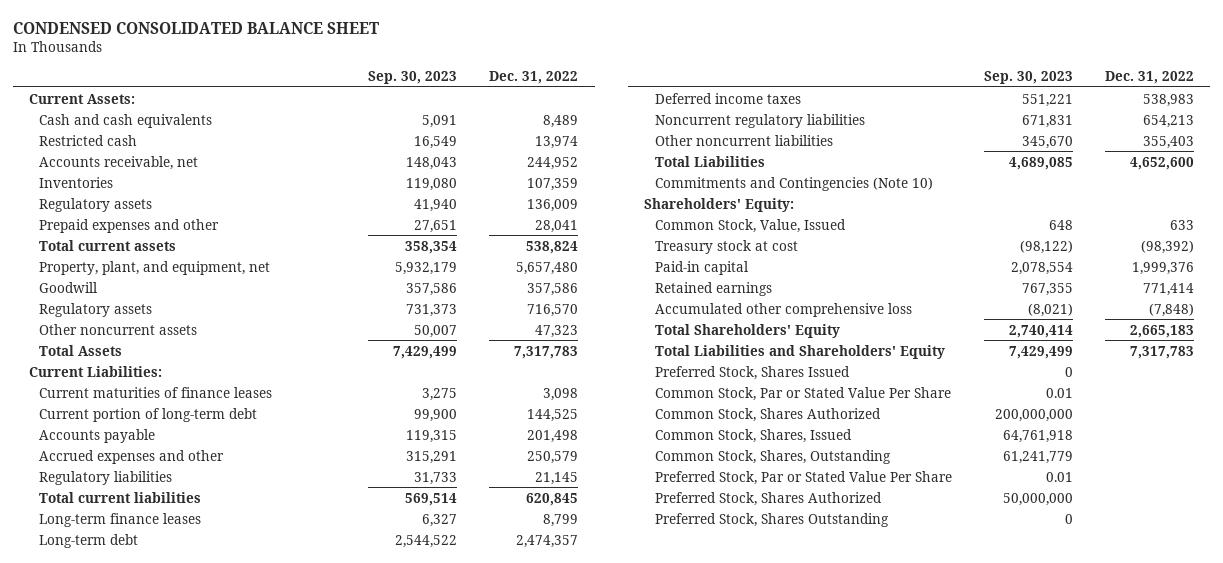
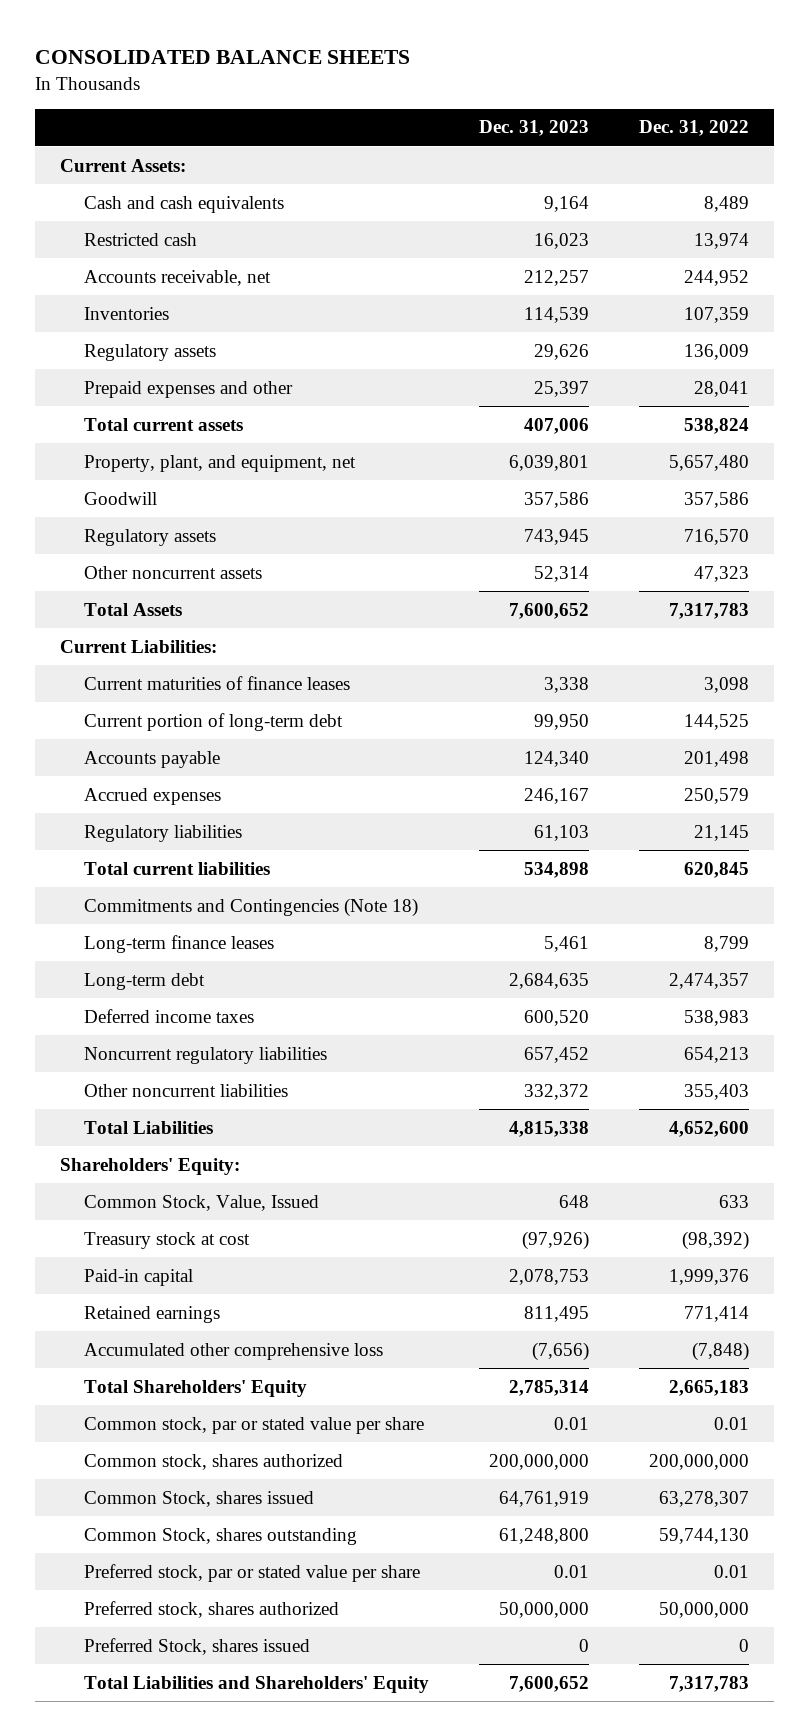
[12,21,379,34] CONDENSED CONSOLIDATED BALANCE SHEET -> [35,50,411,65] CONSOLIDATED BALANCE SHEETS
[368,71,458,85] Sep. 30, 2023 -> none
none -> [479,120,590,137] Dec. 31, 2023
[39,449,225,464] Accrued expenses and other -> [84,787,222,805] Accrued expenses
none -> [84,897,419,917] Commitments and Contingencies (Note 18)
[654,176,933,191] Commitments and Contingencies (Note 10) -> none
none -> [84,1416,425,1434] Common stock, par or stated value per share
none -> [84,1453,344,1470] Common stock, shares authorized
none -> [84,1490,315,1507] Common Stock, shares issued
none -> [84,1527,358,1545] Common Stock, shares outstanding
none -> [84,1563,421,1582] Preferred stock, par or stated value per share
none -> [84,1600,340,1618] Preferred stock, shares authorized
none -> [84,1637,311,1655] Preferred Stock, shares issued
[654,365,850,380] Preferred Stock, Shares Issued -> none
[654,386,951,401] Common Stock, Par or Stated Value Per Share -> none
[654,407,881,422] Common Stock, Shares Authorized -> none
[654,428,852,443] Common Stock, Shares, Issued -> none
[654,449,891,464] Common Stock, Shares, Outstanding -> none
[654,470,952,485] Preferred Stock, Par or Stated Value Per Share -> none
[654,491,882,506] Preferred Stock, Shares Authorized -> none
[654,512,889,527] Preferred Stock, Shares Outstanding -> none

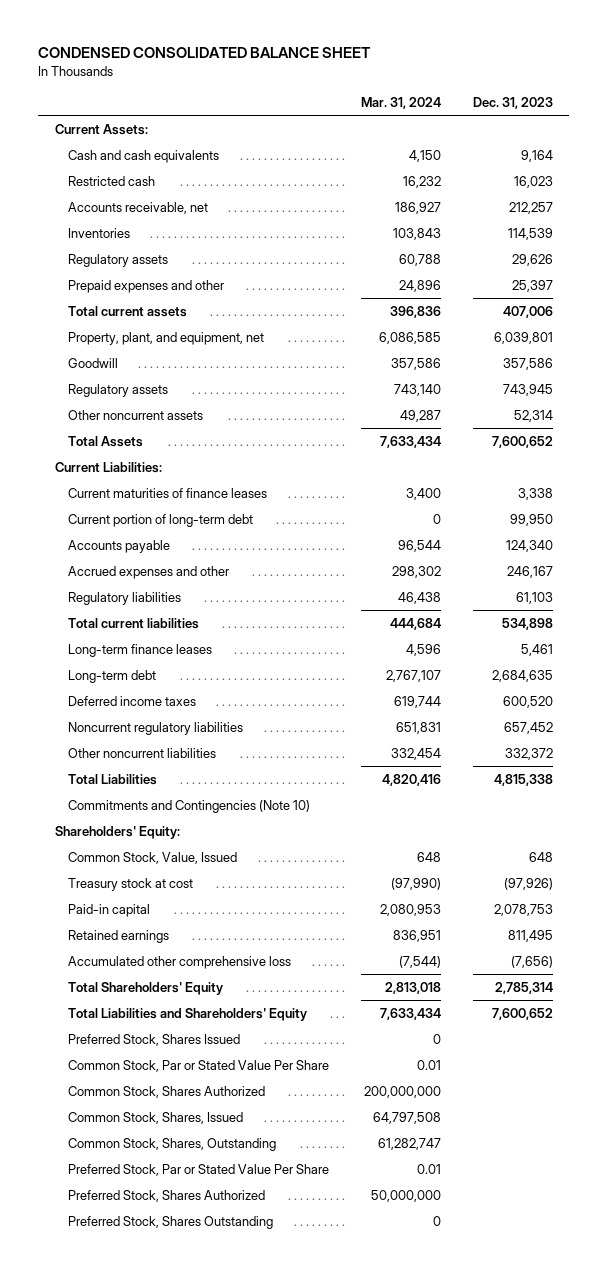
[35,50,411,65] CONSOLIDATED BALANCE SHEETS -> [38,47,372,59] CONDENSED CONSOLIDATED BALANCE SHEET
[639,120,750,137] Dec. 31, 2022 -> none
none -> [361,96,442,109] Mar. 31, 2024
[84,787,222,805] Accrued expenses -> [67,565,229,579] Accrued expenses and other
[84,897,419,917] Commitments and Contingencies (Note 18) -> none
none -> [67,799,310,813] Commitments and Contingencies (Note 10)
[84,1416,425,1434] Common stock, par or stated value per share -> none
[84,1453,344,1470] Common stock, shares authorized -> none
[84,1490,315,1507] Common Stock, shares issued -> none
[84,1527,358,1545] Common Stock, shares outstanding -> none
[84,1563,421,1582] Preferred stock, par or stated value per share -> none
[84,1600,340,1618] Preferred stock, shares authorized -> none
[84,1637,311,1655] Preferred Stock, shares issued -> none
none -> [67,1033,240,1046] Preferred Stock, Shares Issued
none -> [67,1059,329,1072] Common Stock, Par or Stated Value Per Share
none -> [67,1085,265,1098] Common Stock, Shares Authorized
none -> [67,1111,243,1124] Common Stock, Shares, Issued
none -> [67,1137,276,1151] Common Stock, Shares, Outstanding
none -> [67,1163,329,1176] Preferred Stock, Par or Stated Value Per Share
none -> [67,1189,265,1202] Preferred Stock, Shares Authorized
none -> [67,1215,273,1229] Preferred Stock, Shares Outstanding

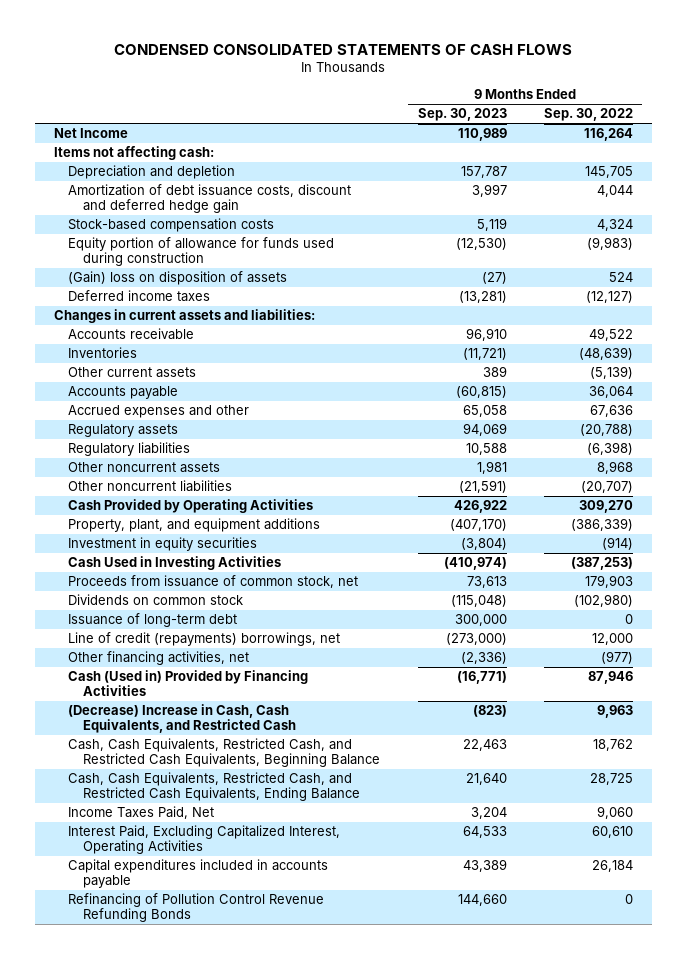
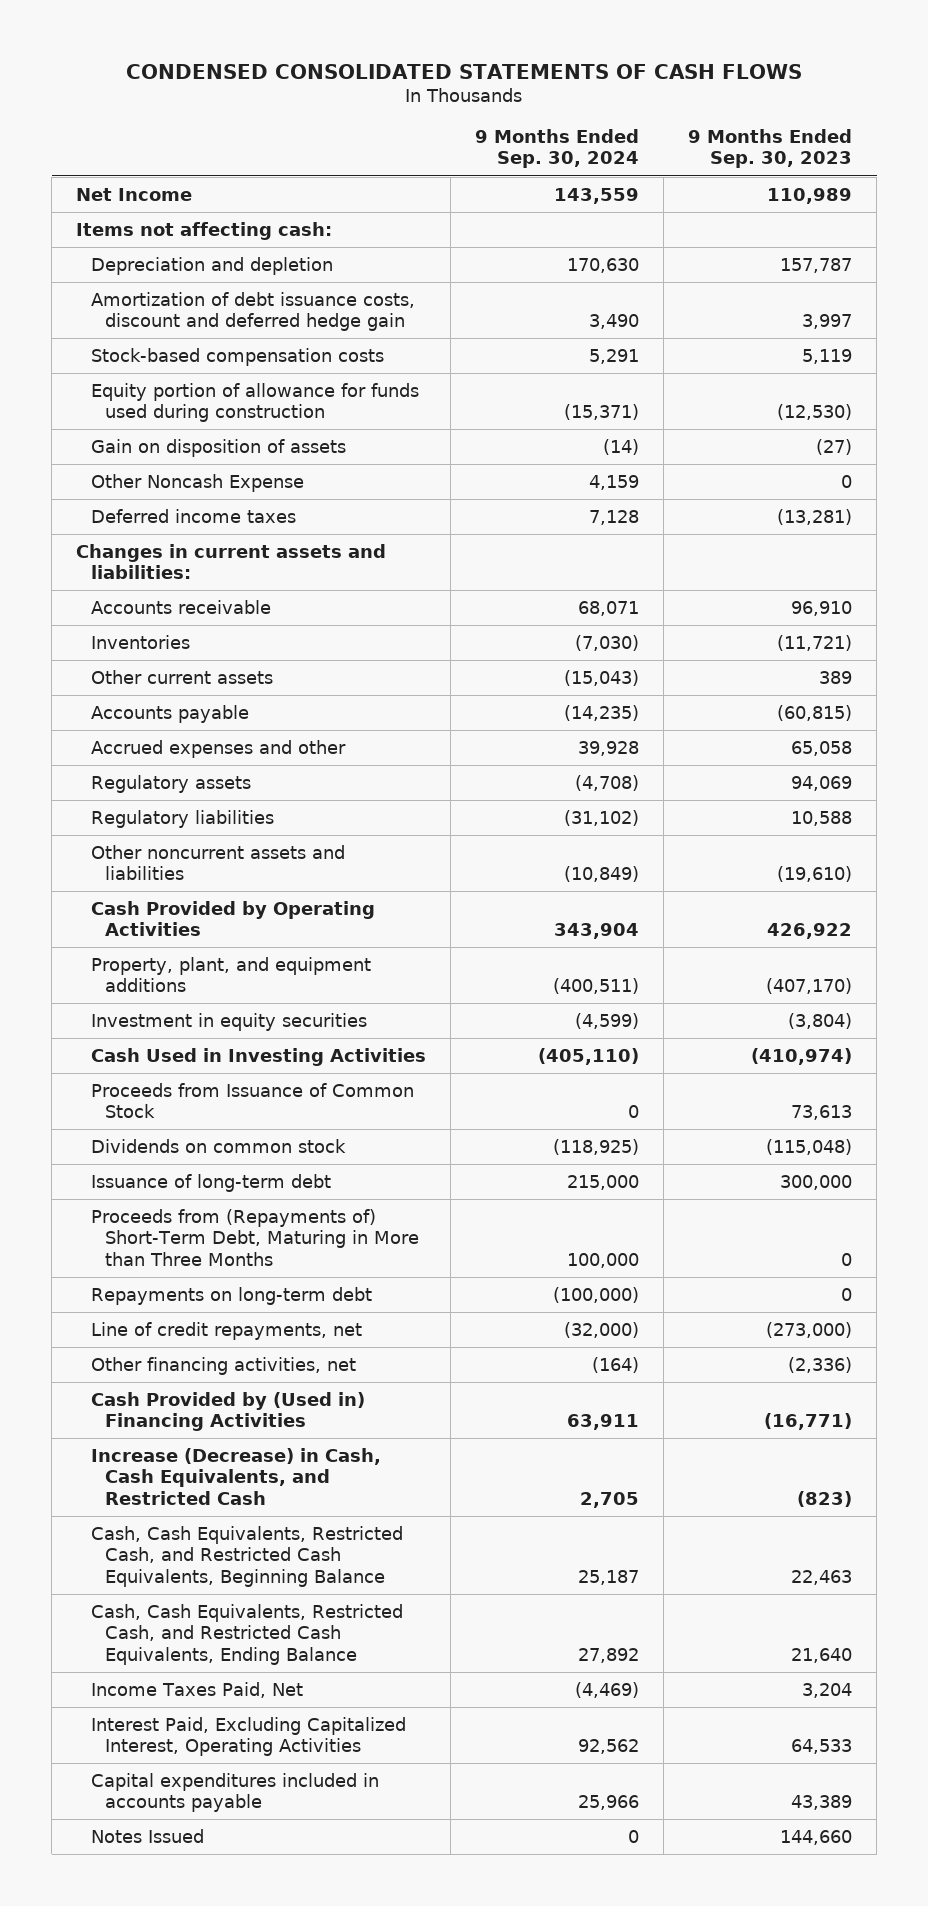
[544,108,634,122] Sep. 30, 2022 -> none
none -> [474,128,639,169] 9 Months Ended Sep. 30, 2024
[68,271,288,286] (Gain) loss on disposition of assets -> [90,438,346,457] Gain on disposition of assets
none -> [90,473,304,492] Other Noncash Expense
[68,480,233,493] Other noncurrent liabilities -> none
[68,462,221,474] Other noncurrent assets -> [90,844,345,881] Other noncurrent assets and liabilities
[476,461,507,475] 1,981 -> [776,866,852,883] (19,610)
[68,575,359,589] Proceeds from issuance of common stock, net -> [90,1082,414,1119] Proceeds from Issuance of Common Stock
none -> [90,1208,419,1266] Proceeds from (Repayments of) Short-Term Debt, Maturing in More than Three Months
none -> [90,1286,372,1305] Repayments on long-term debt
[68,632,341,647] Line of credit (repayments) borrowings, net -> [90,1321,362,1340] Line of credit repayments, net
[68,670,309,697] Cash (Used in) Provided by Financing Activities -> [90,1391,365,1432] Cash Provided by (Used in) Financing Activities
[68,704,297,734] (Decrease) Increase in Cash, Cash Equivalents, and Restricted Cash -> [90,1447,381,1505] Increase (Decrease) in Cash, Cash Equivalents, and Restricted Cash
[68,893,325,923] Refinancing of Pollution Control Revenue Refunding Bonds -> [90,1828,204,1843] Notes Issued

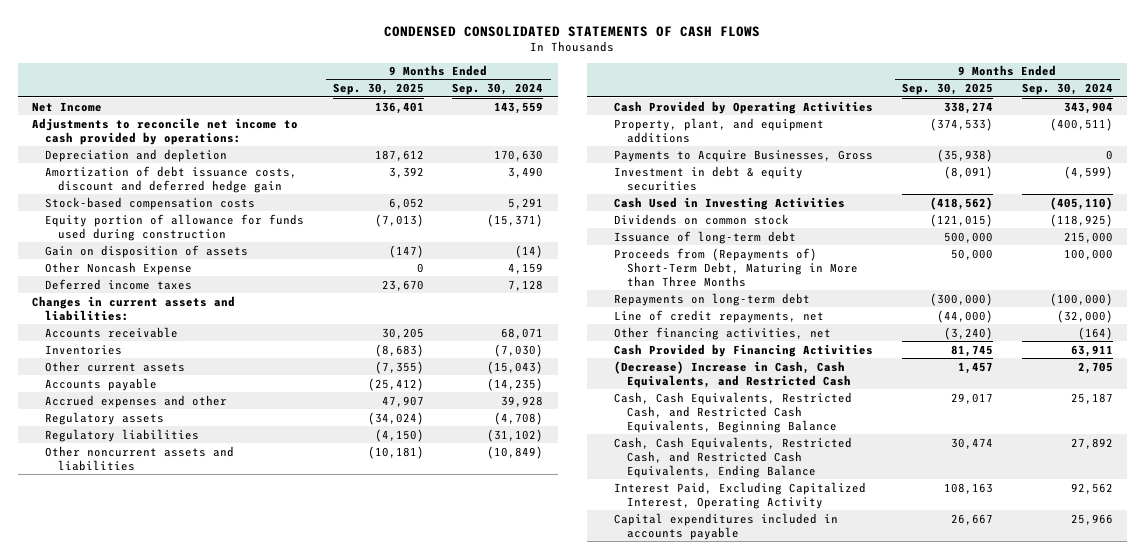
[687,128,852,169] 9 Months Ended Sep. 30, 2023 -> none
none -> [332,83,424,96] Sep. 30, 2025
[76,221,333,240] Items not affecting cash: -> [31,117,298,145] Adjustments to reconcile net income to cash provided by operations:
none -> [614,149,874,162] Payments to Acquire Businesses, Gross
[90,1012,367,1031] Investment in equity securities -> [614,165,804,191] Investment in debt & equity securities
[90,1082,414,1119] Proceeds from Issuance of Common Stock -> none
[90,1391,365,1432] Cash Provided by (Used in) Financing Activities -> [614,343,874,357] Cash Provided by Financing Activities
[90,1447,381,1505] Increase (Decrease) in Cash, Cash Equivalents, and Restricted Cash -> [614,360,851,388] (Decrease) Increase in Cash, Cash Equivalents, and Restricted Cash
[90,1681,303,1698] Income Taxes Paid, Net -> none
[90,1716,406,1757] Interest Paid, Excluding Capitalized Interest, Operating Activities -> [614,481,867,509] Interest Paid, Excluding Capitalized Interest, Operating Activity
[90,1828,204,1843] Notes Issued -> none

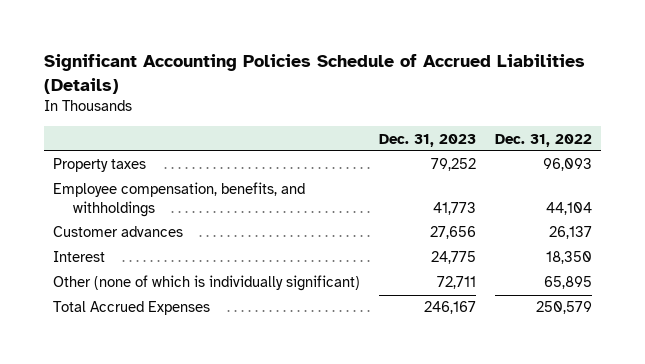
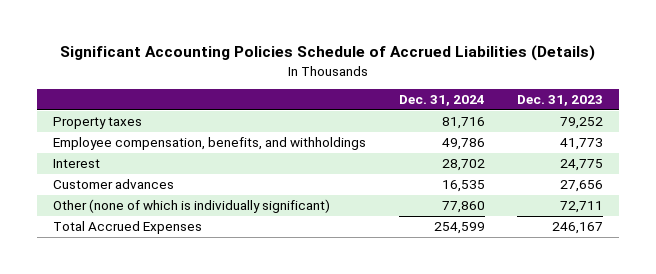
[494,133,592,147] Dec. 31, 2022 -> none
none -> [398,95,485,107] Dec. 31, 2024
[53,226,184,238] Customer advances -> [52,179,174,190] Customer advances

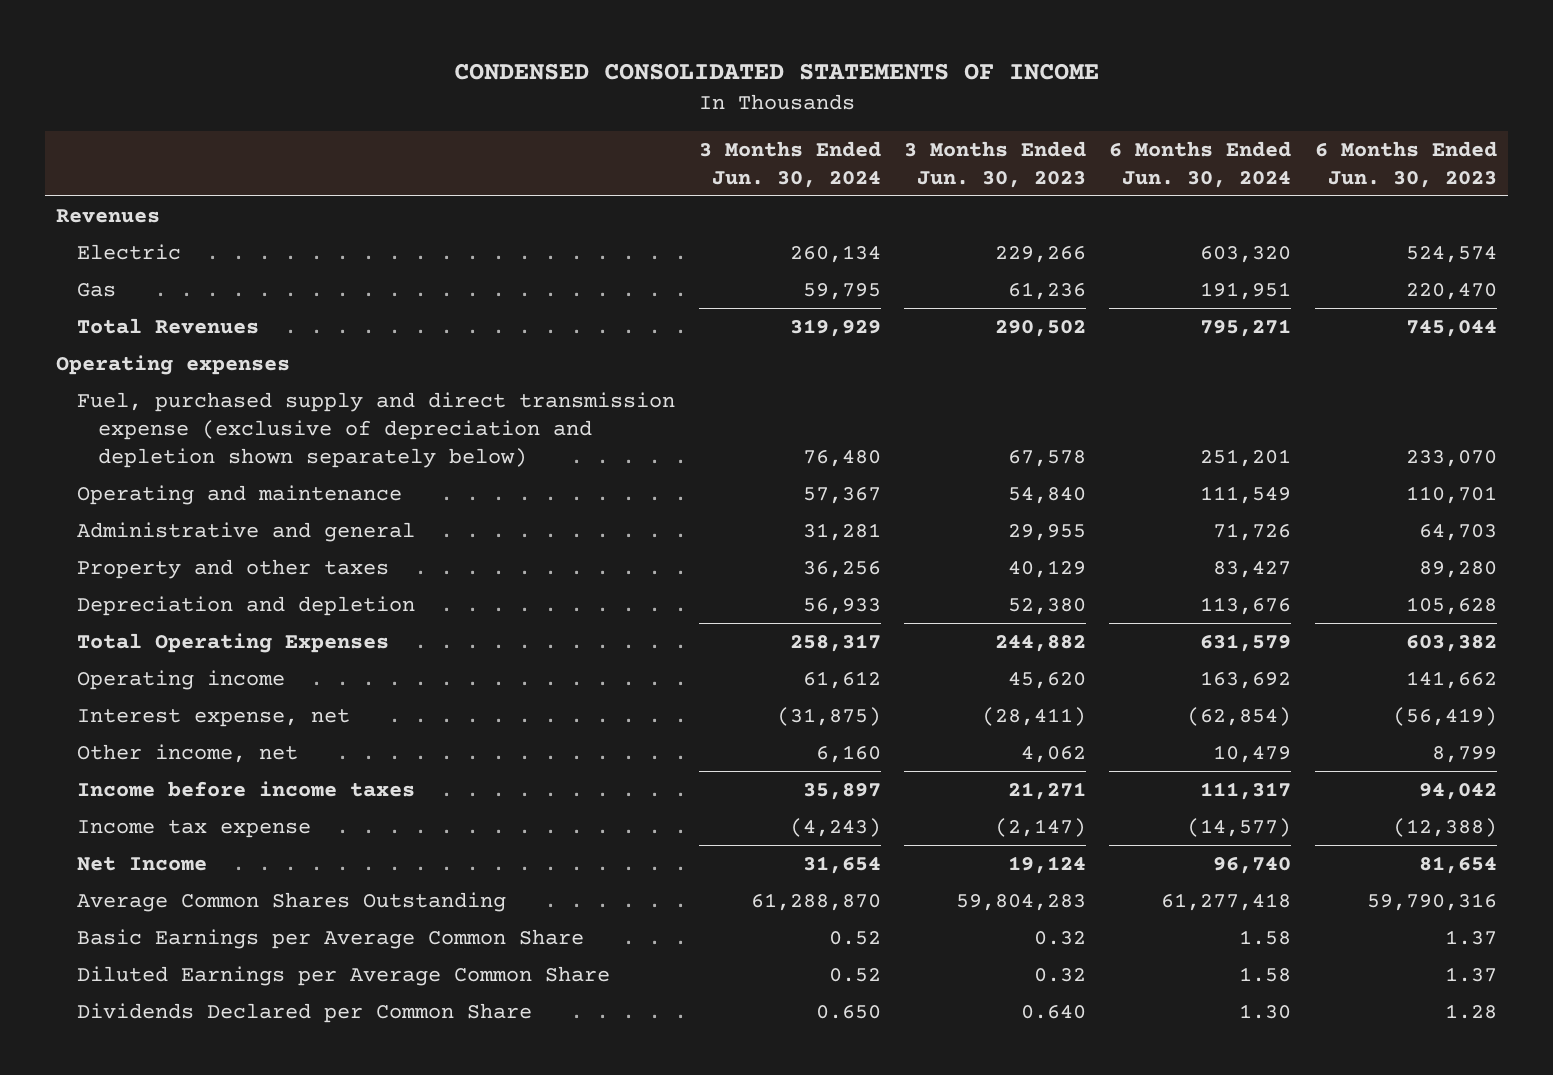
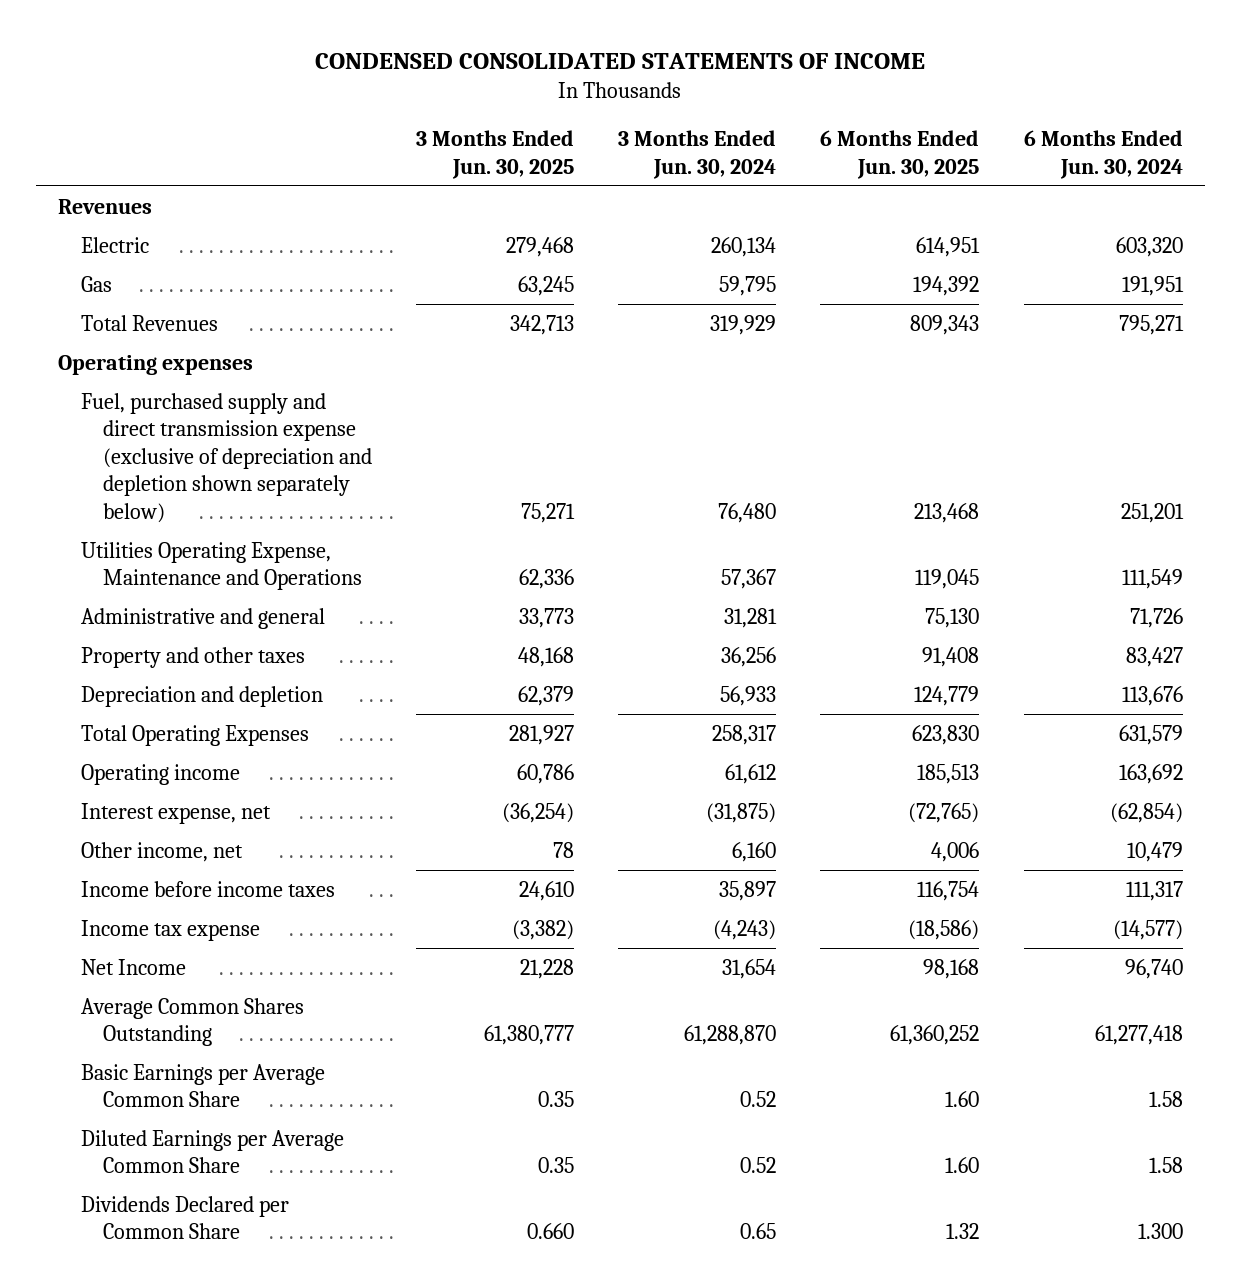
[903,140,1086,188] 3 Months Ended Jun. 30, 2023 -> none
[1314,140,1497,188] 6 Months Ended Jun. 30, 2023 -> none
none -> [416,130,575,179] 3 Months Ended Jun. 30, 2025
none -> [820,130,980,179] 6 Months Ended Jun. 30, 2025
[77,484,403,505] Operating and maintenance -> [80,541,363,591] Utilities Operating Expense, Maintenance and Operations
[815,1004,881,1019] 0.650 -> [740,1223,777,1240] 0.65
[1239,1003,1292,1019] 1.30 -> [1137,1223,1183,1240] 1.300

